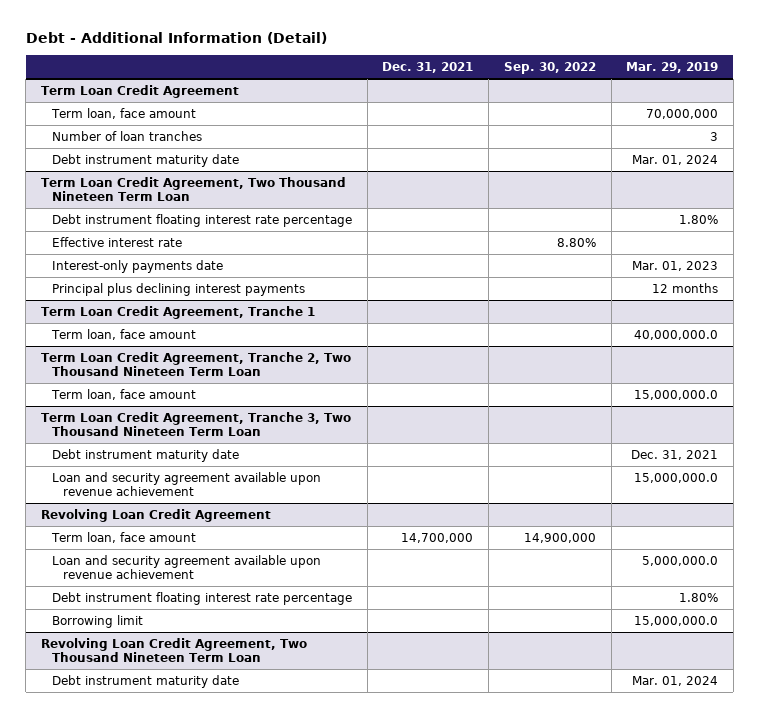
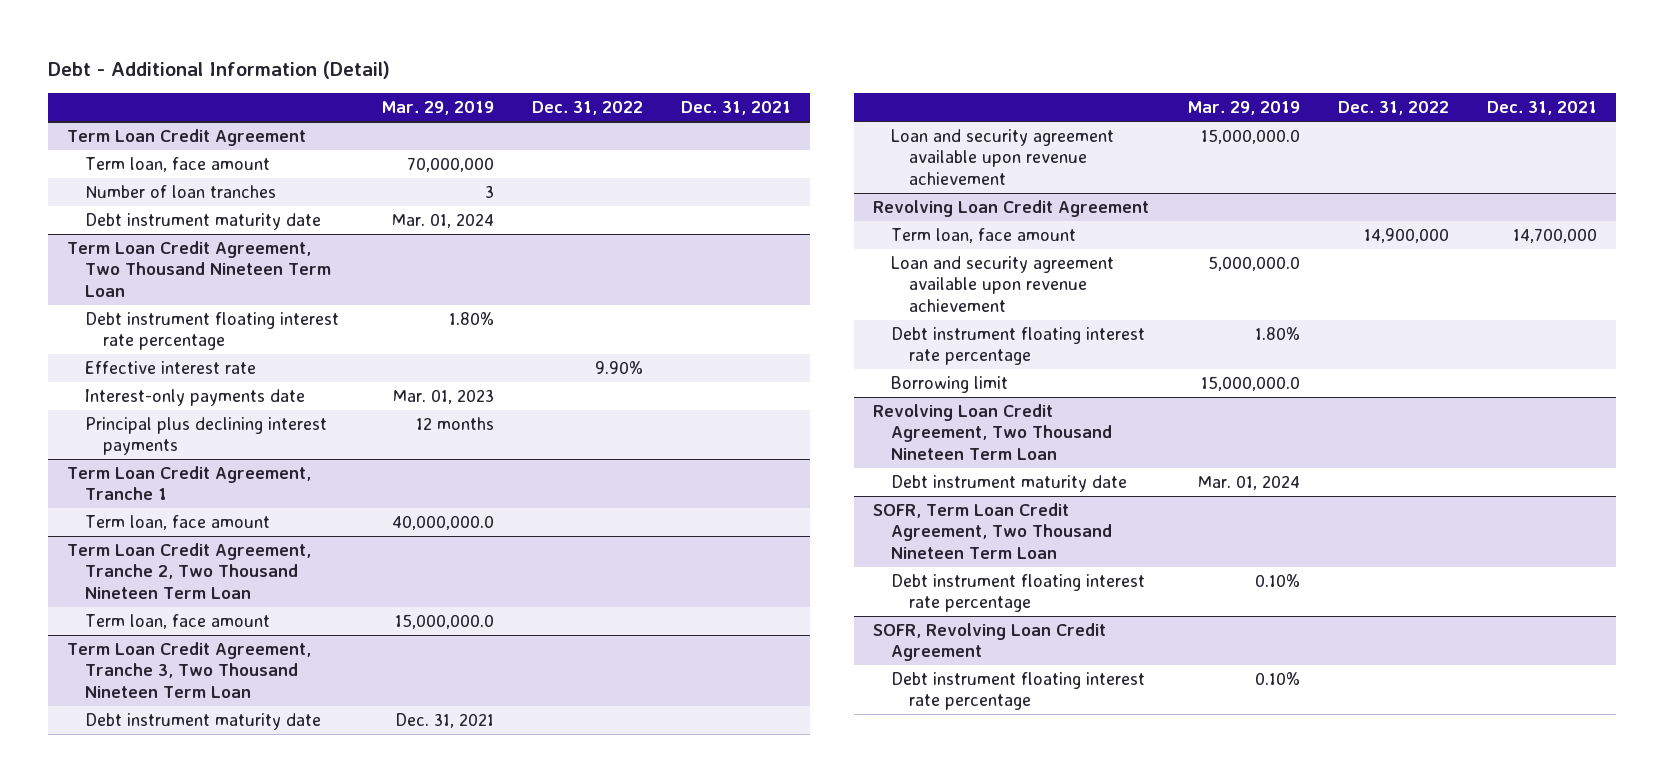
[503,61,596,74] Sep. 30, 2022 -> none
none -> [531,101,643,116] Dec. 31, 2022
none -> [872,502,1113,559] SOFR, Term Loan Credit Agreement, Two Thousand Nineteen Term Loan
none -> [891,573,1146,613] Debt instrument floating interest rate percentage
none -> [872,622,1106,662] SOFR, Revolving Loan Credit Agreement
none -> [891,671,1146,711] Debt instrument floating interest rate percentage

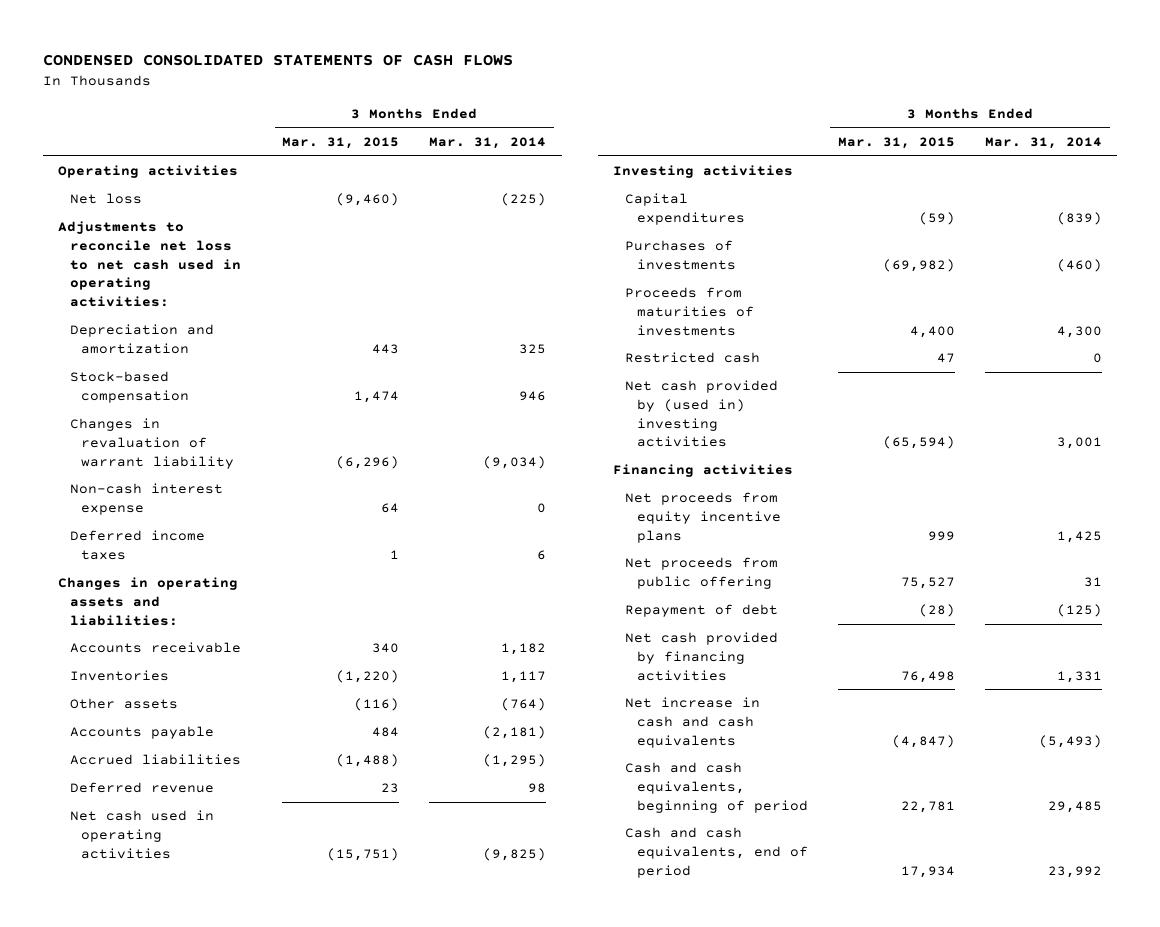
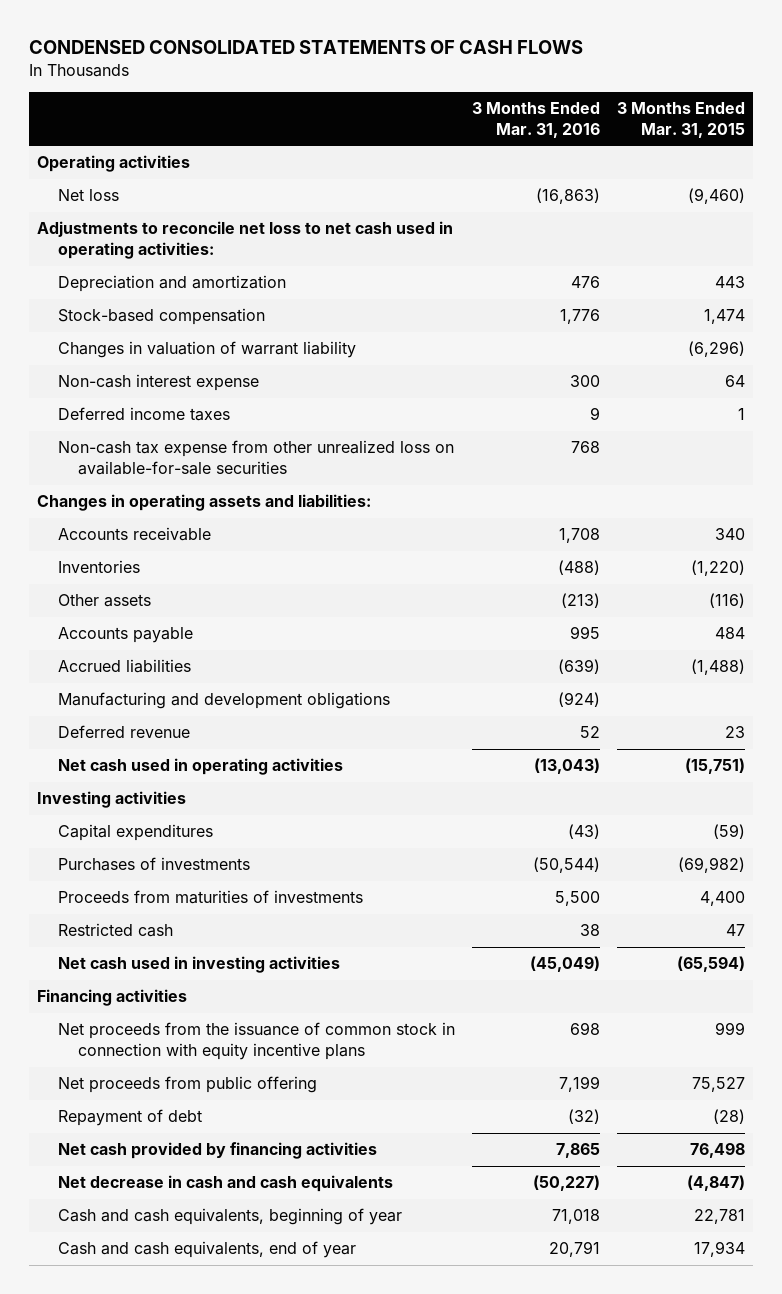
[429,137,547,150] Mar. 31, 2014 -> none
none -> [471,102,600,138] 3 Months Ended Mar. 31, 2016
[69,418,235,469] Changes in revaluation of warrant liability -> [57,341,356,359] Changes in valuation of warrant liability
none -> [57,440,454,476] Non-cash tax expense from other unrealized loss on available-for-sale securities
none -> [57,692,390,710] Manufacturing and development obligations
[625,380,779,448] Net cash provided by (used in) investing activities -> [57,956,340,974] Net cash used in investing activities
[625,492,781,543] Net proceeds from equity incentive plans -> [57,1022,455,1061] Net proceeds from the issuance of common stock in connection with equity incentive plans
[625,697,761,748] Net increase in cash and cash equivalents -> [57,1175,393,1193] Net decrease in cash and cash equivalents
[625,762,808,813] Cash and cash equivalents, beginning of period -> [57,1208,402,1226] Cash and cash equivalents, beginning of year
[625,827,808,878] Cash and cash equivalents, end of period -> [57,1241,356,1259] Cash and cash equivalents, end of year

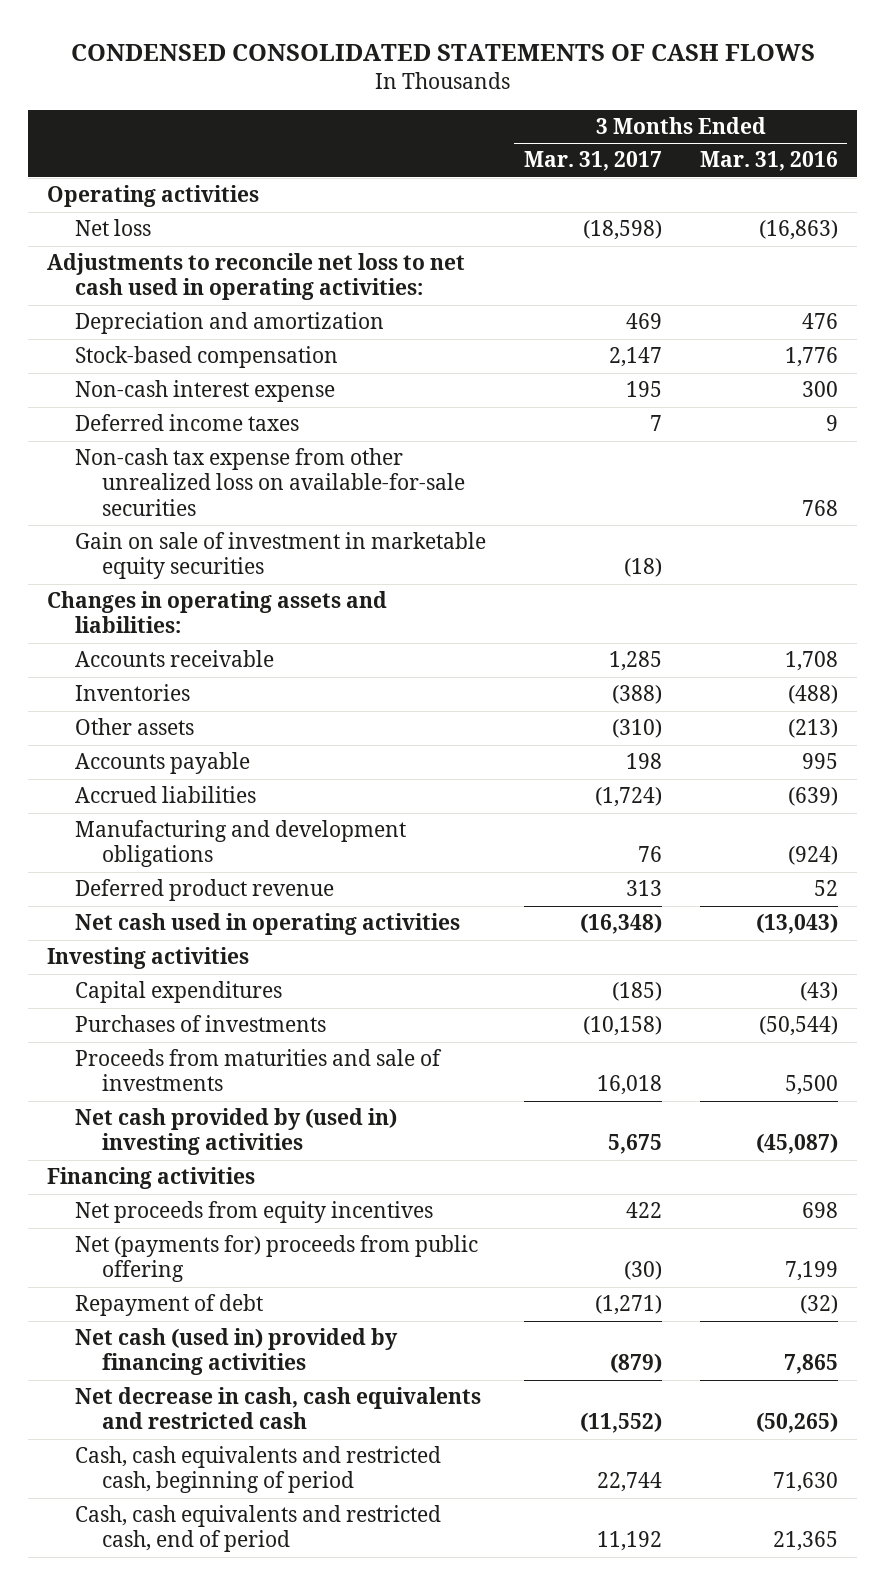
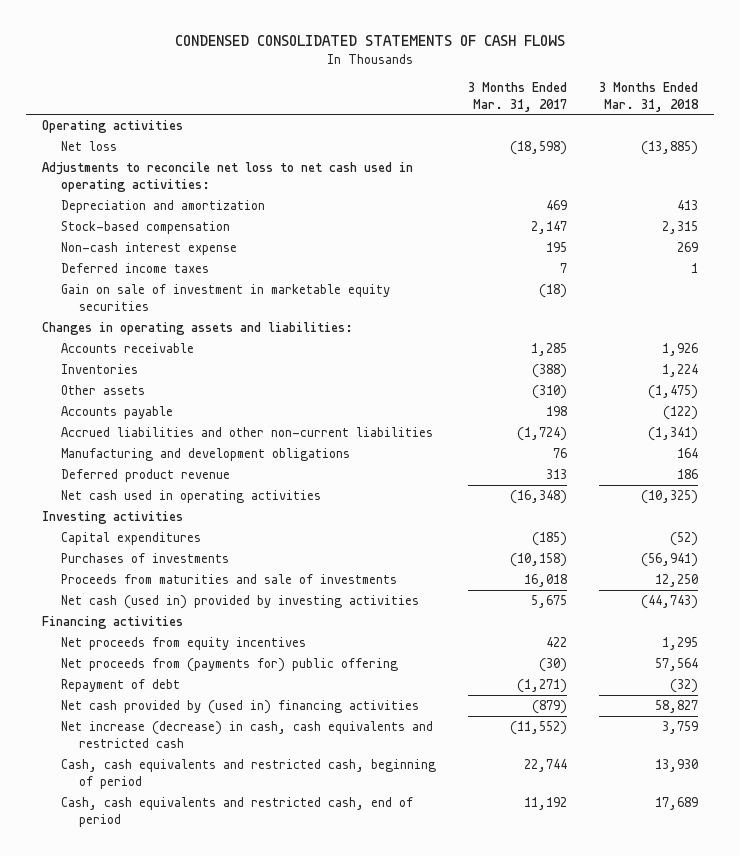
[699,151,838,172] Mar. 31, 2016 -> none
none -> [599,81,700,112] 3 Months Ended Mar. 31, 2018
[74,448,466,516] Non-cash tax expense from other unrealized loss on available-for-sale securities -> none
[74,786,256,804] Accrued liabilities -> [60,426,433,437] Accrued liabilities and other non-current liabilities
[74,1108,397,1156] Net cash provided by (used in) investing activities -> [60,594,419,609] Net cash (used in) provided by investing activities
[74,1235,478,1283] Net (payments for) proceeds from public offering -> [60,657,398,672] Net proceeds from (payments for) public offering
[74,1328,398,1376] Net cash (used in) provided by financing activities -> [60,699,419,714] Net cash provided by (used in) financing activities
[74,1387,481,1430] Net decrease in cash, cash equivalents and restricted cash -> [60,720,433,748] Net increase (decrease) in cash, cash equivalents and restricted cash

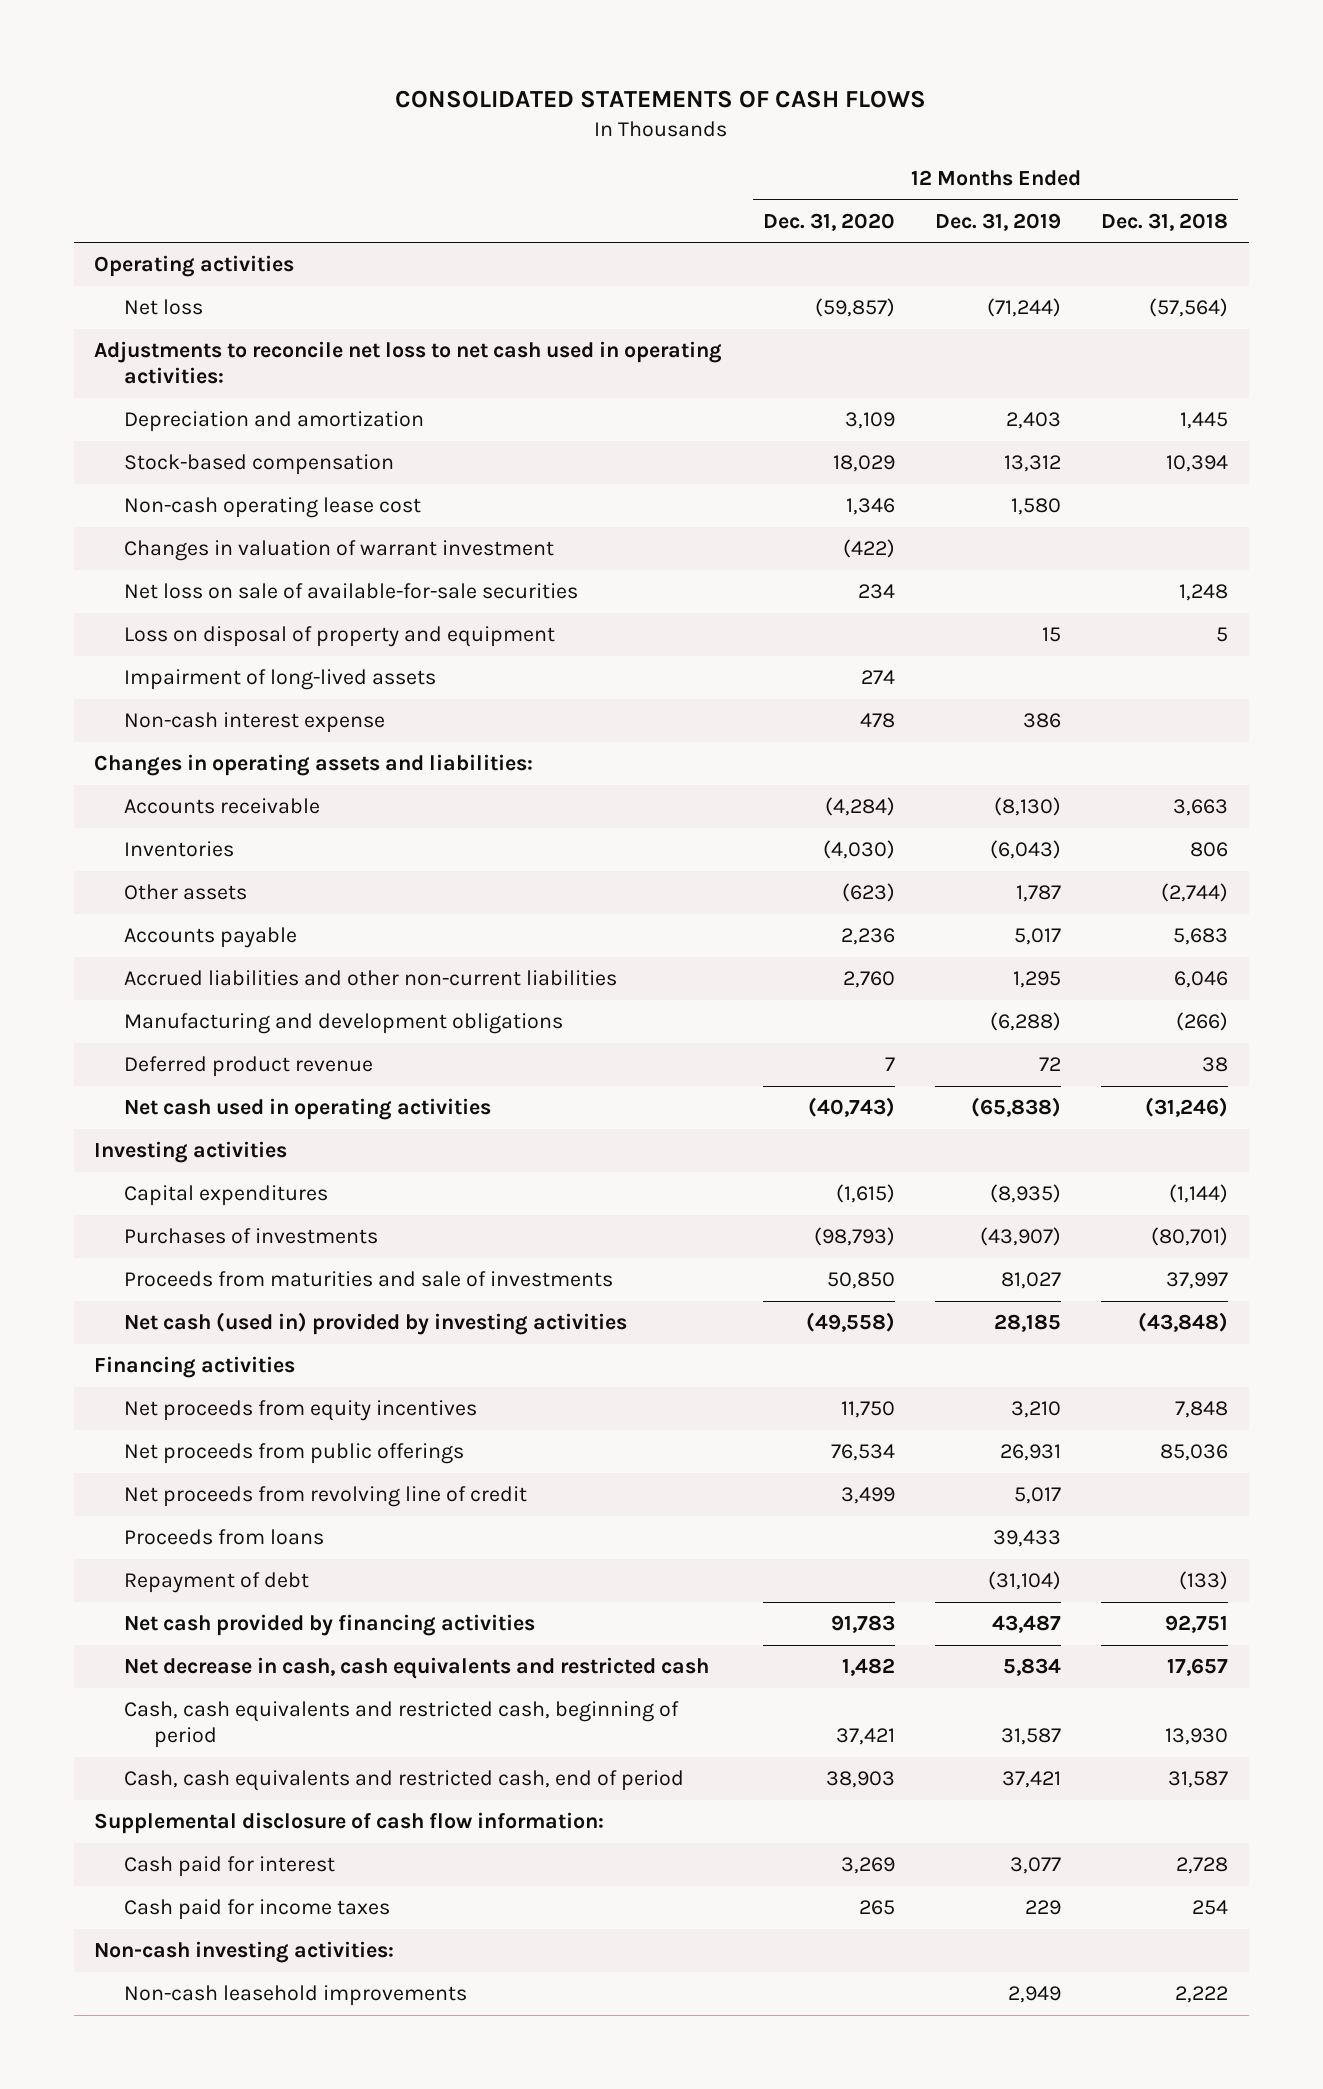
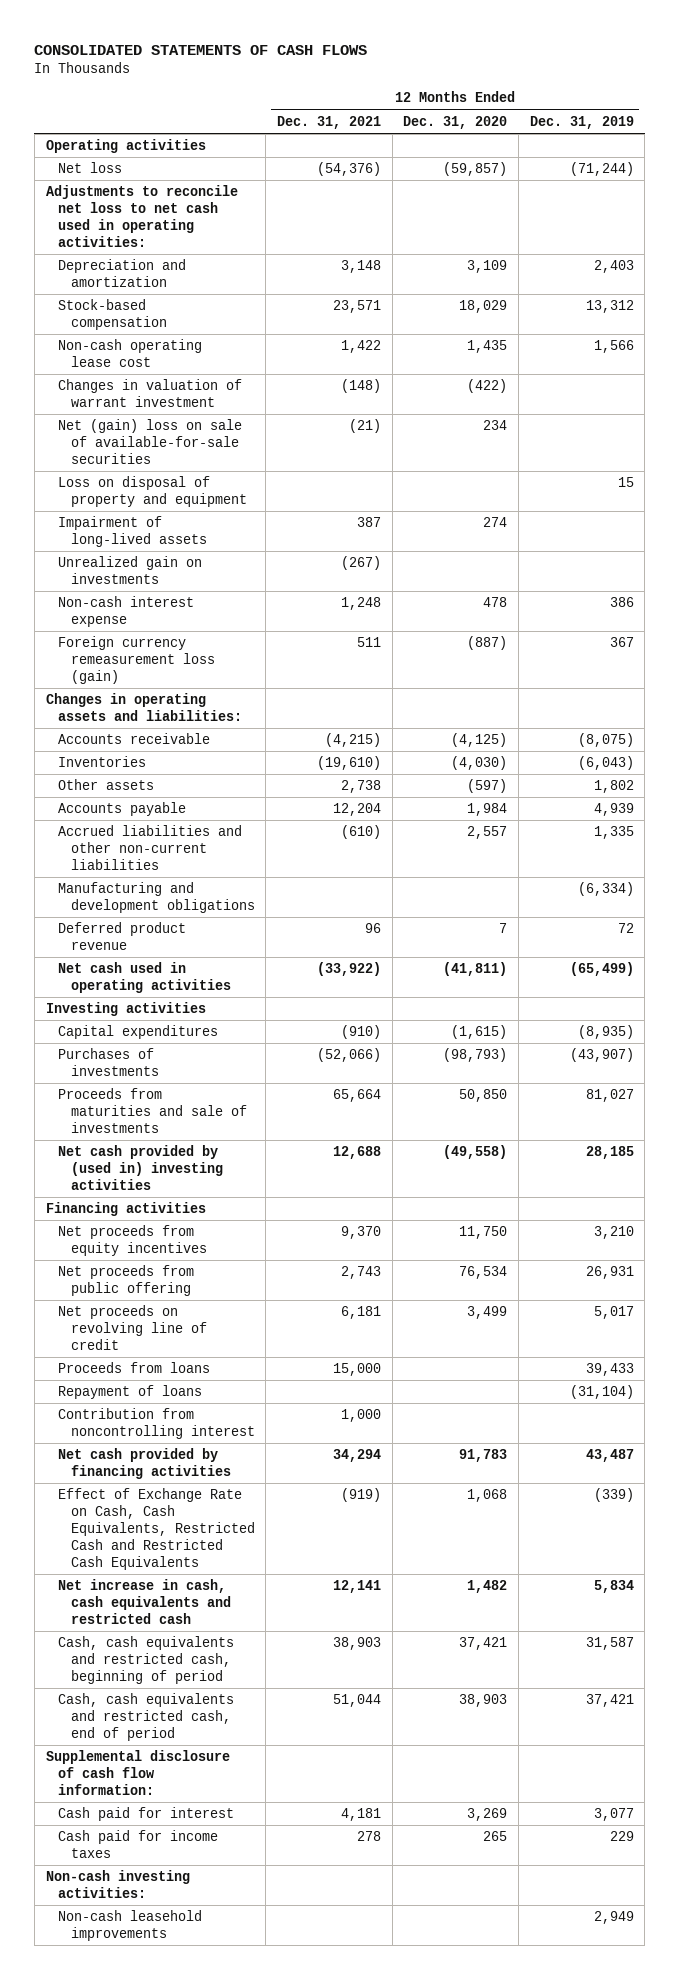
[1101,212,1229,231] Dec. 31, 2018 -> none
none -> [277,115,382,129] Dec. 31, 2021
[845,497,895,515] 1,346 -> [467,340,508,354] 1,435
[1011,497,1062,515] 1,580 -> [593,340,634,354] 1,566
[124,582,579,599] Net loss on sale of available-for-sale securities -> [58,419,243,464] Net (gain) loss on sale of available-for-sale securities
none -> [58,556,203,585] Unrealized gain on investments
none -> [58,636,215,684] Foreign currency remeasurement loss (gain)
[824,796,895,816] (4,284) -> [451,733,508,748] (4,125)
[994,796,1062,816] (8,130) -> [577,733,634,748] (8,075)
[841,882,895,902] (623) -> [467,779,508,794] (597)
[1016,884,1062,902] 1,787 -> [593,780,634,794] 1,802
[840,927,895,945] 2,236 -> [467,803,508,817] 1,984
[1014,927,1062,945] 5,017 -> [593,803,634,817] 4,939
[842,970,895,988] 2,760 -> [467,826,508,840] 2,557
[1013,970,1062,988] 1,295 -> [593,826,634,840] 1,335
[990,1011,1062,1031] (6,288) -> [577,882,634,897] (6,334)
[807,1096,895,1117] (40,743) -> [443,962,508,977] (41,811)
[971,1096,1062,1117] (65,838) -> [569,962,634,977] (65,499)
[124,1311,628,1335] Net cash (used in) provided by investing activities -> [58,1145,223,1190] Net cash provided by (used in) investing activities
[124,1442,465,1464] Net proceeds from public offerings -> [58,1265,195,1297] Net proceeds from public offering
[124,1485,528,1507] Net proceeds from revolving line of credit -> [58,1305,207,1350] Net proceeds on revolving line of credit
[124,1571,310,1593] Repayment of debt -> [58,1385,203,1400] Repayment of loans
none -> [58,1408,255,1440] Contribution from noncontrolling interest
none -> [58,1488,255,1570] Effect of Exchange Rate on Cash, Cash Equivalents, Restricted Cash and Restricted Cash Equivalents
[124,1656,710,1679] Net decrease in cash, cash equivalents and restricted cash -> [58,1579,231,1624] Net increase in cash, cash equivalents and restricted cash

